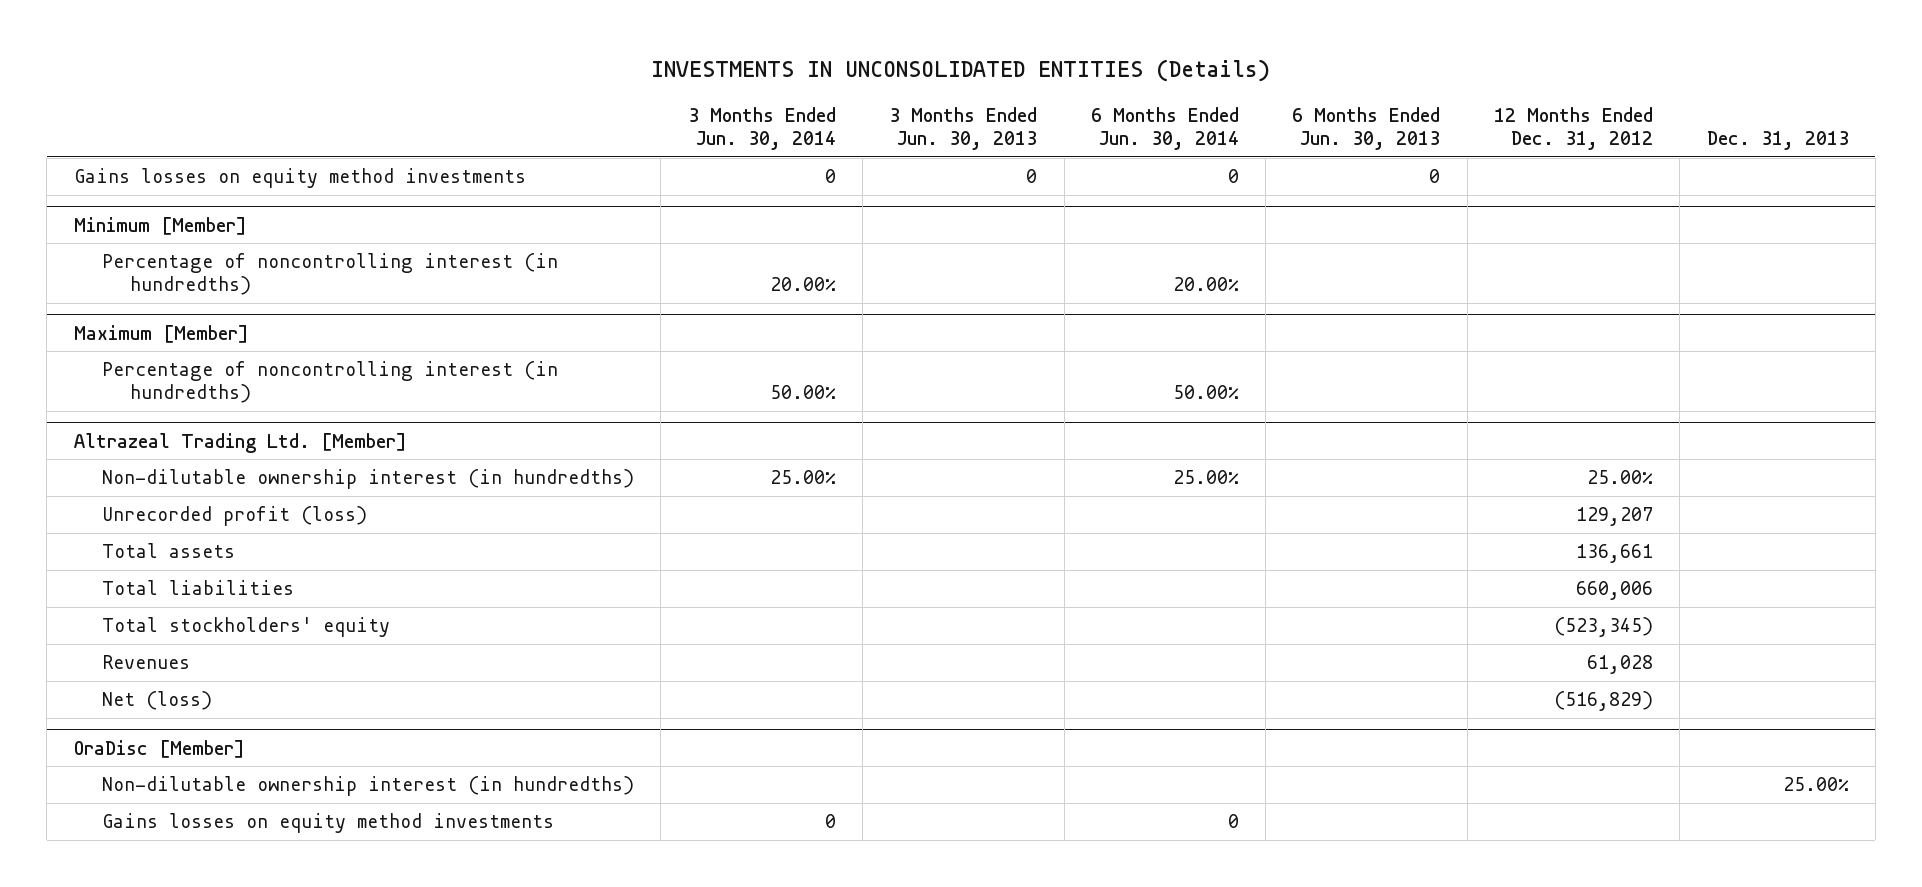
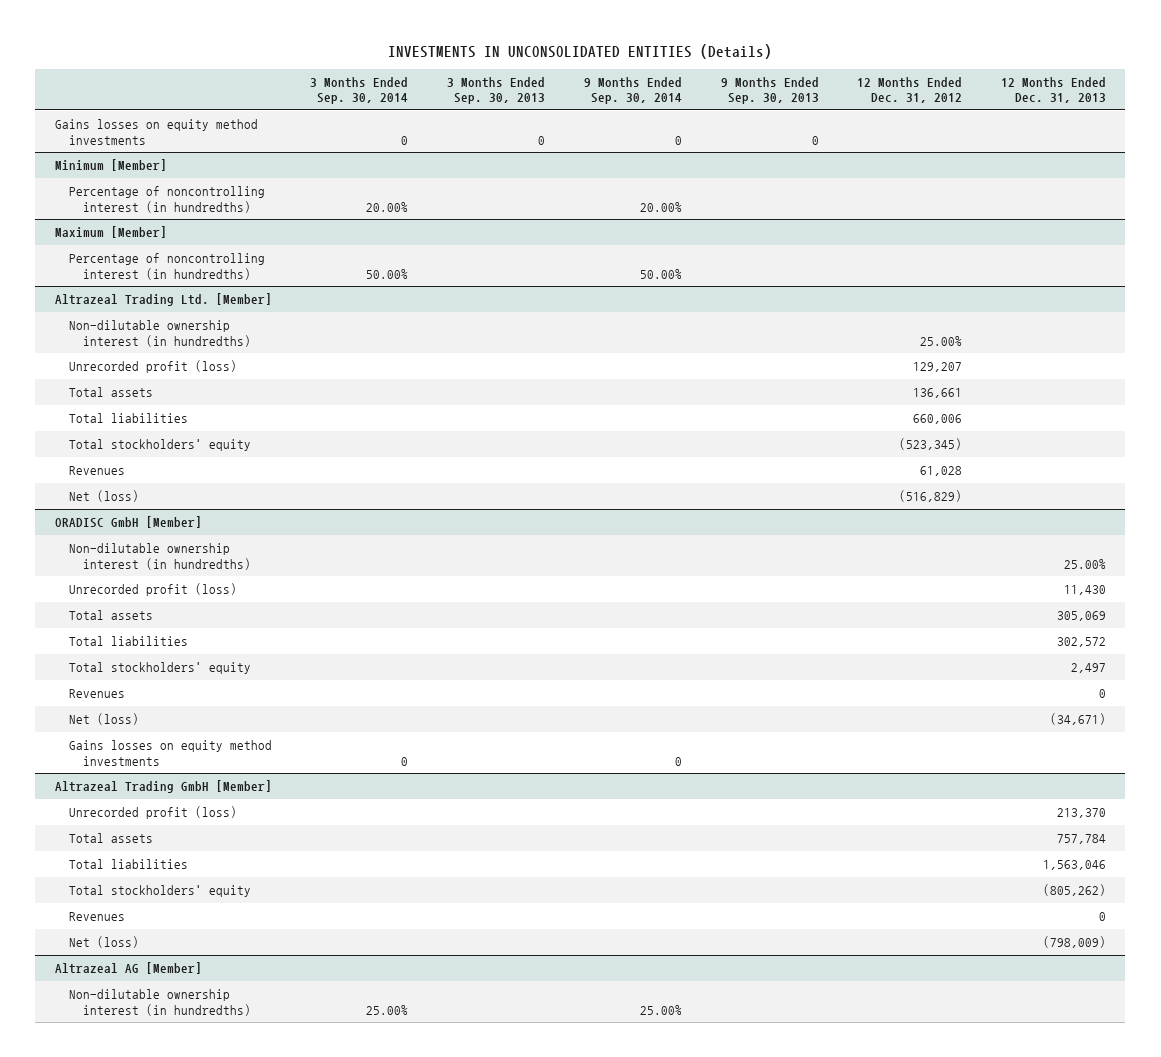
[687,107,836,151] 3 Months Ended Jun. 30, 2014 -> none
[889,107,1038,151] 3 Months Ended Jun. 30, 2013 -> none
[1090,107,1239,151] 6 Months Ended Jun. 30, 2014 -> none
[1292,107,1441,151] 6 Months Ended Jun. 30, 2013 -> none
[1706,131,1849,151] Dec. 31, 2013 -> none
none -> [310,76,409,105] 3 Months Ended Sep. 30, 2014
none -> [447,76,546,105] 3 Months Ended Sep. 30, 2013
none -> [583,76,682,105] 9 Months Ended Sep. 30, 2014
none -> [720,76,819,105] 9 Months Ended Sep. 30, 2013
none -> [1001,76,1107,104] 12 Months Ended Dec. 31, 2013
[73,739,245,758] OraDisc [Member] -> [54,515,202,528] ORADISC GmbH [Member]
none -> [68,582,237,596] Unrecorded profit (loss)
none -> [68,609,153,620] Total assets
none -> [68,635,188,646] Total liabilities
none -> [68,661,251,674] Total stockholders' equity
none -> [68,688,125,698] Revenues
none -> [68,712,139,725] Net (loss)
none -> [54,779,272,793] Altrazeal Trading GmbH [Member]
none -> [68,805,237,819] Unrecorded profit (loss)
none -> [68,832,153,843] Total assets
none -> [68,858,188,869] Total liabilities
none -> [68,884,251,897] Total stockholders' equity
none -> [68,911,125,921] Revenues
none -> [68,935,139,948] Net (loss)
none -> [54,961,202,974] Altrazeal AG [Member]
none -> [68,988,251,1016] Non-dilutable ownership interest (in hundredths)

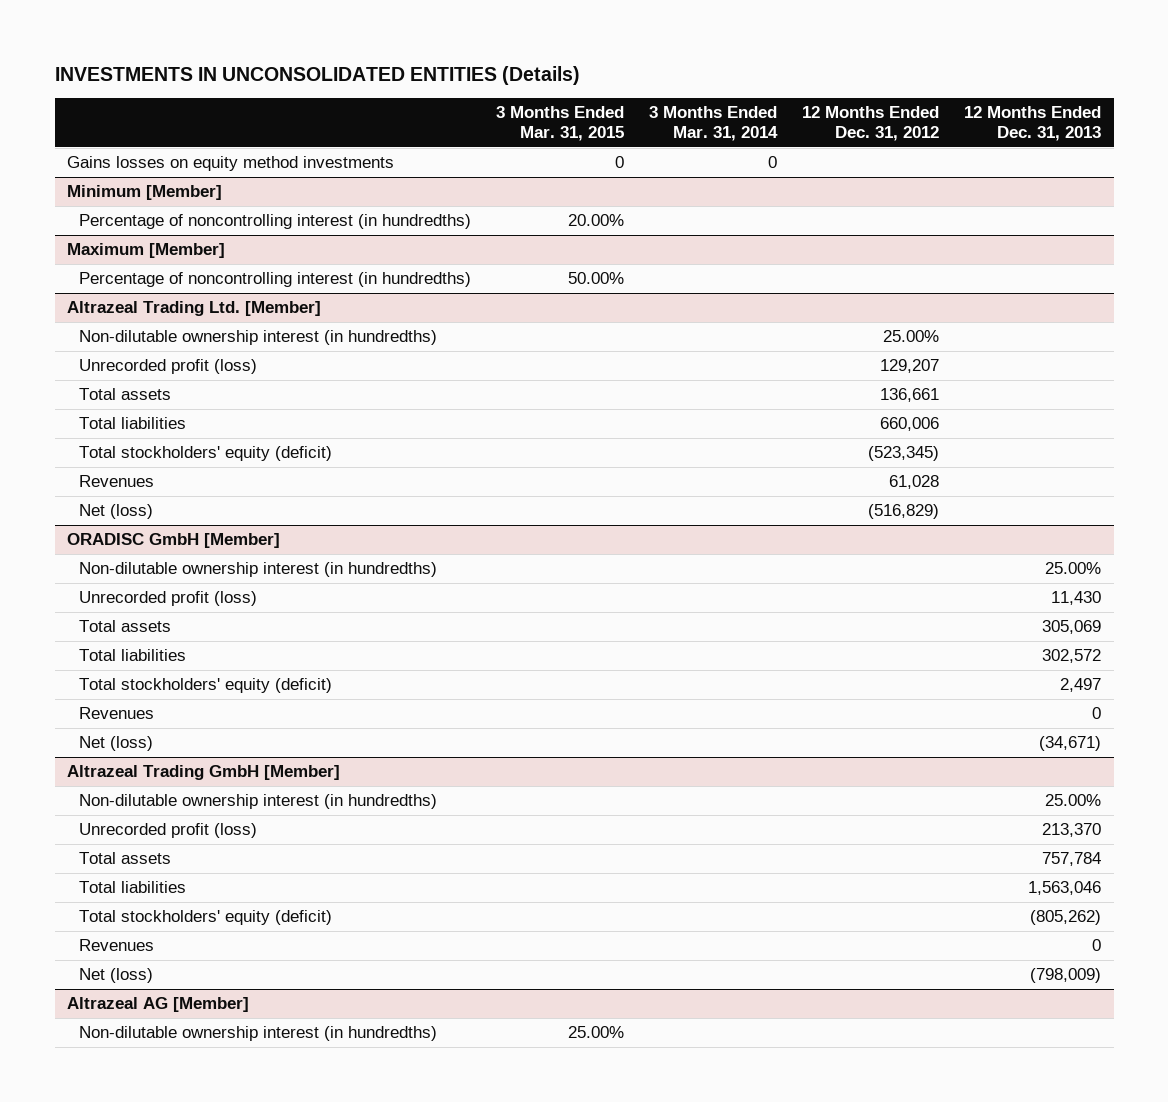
[310,76,409,105] 3 Months Ended Sep. 30, 2014 -> none
[447,76,546,105] 3 Months Ended Sep. 30, 2013 -> none
[583,76,682,105] 9 Months Ended Sep. 30, 2014 -> none
[720,76,819,105] 9 Months Ended Sep. 30, 2013 -> none
none -> [496,106,625,142] 3 Months Ended Mar. 31, 2015
none -> [649,106,779,142] 3 Months Ended Mar. 31, 2014
[68,438,251,451] Total stockholders' equity -> [79,446,333,462] Total stockholders' equity (deficit)
[68,661,251,674] Total stockholders' equity -> [79,678,333,694] Total stockholders' equity (deficit)
[68,739,272,766] Gains losses on equity method investments -> none
none -> [79,794,438,810] Non-dilutable ownership interest (in hundredths)
[68,884,251,897] Total stockholders' equity -> [79,910,333,926] Total stockholders' equity (deficit)

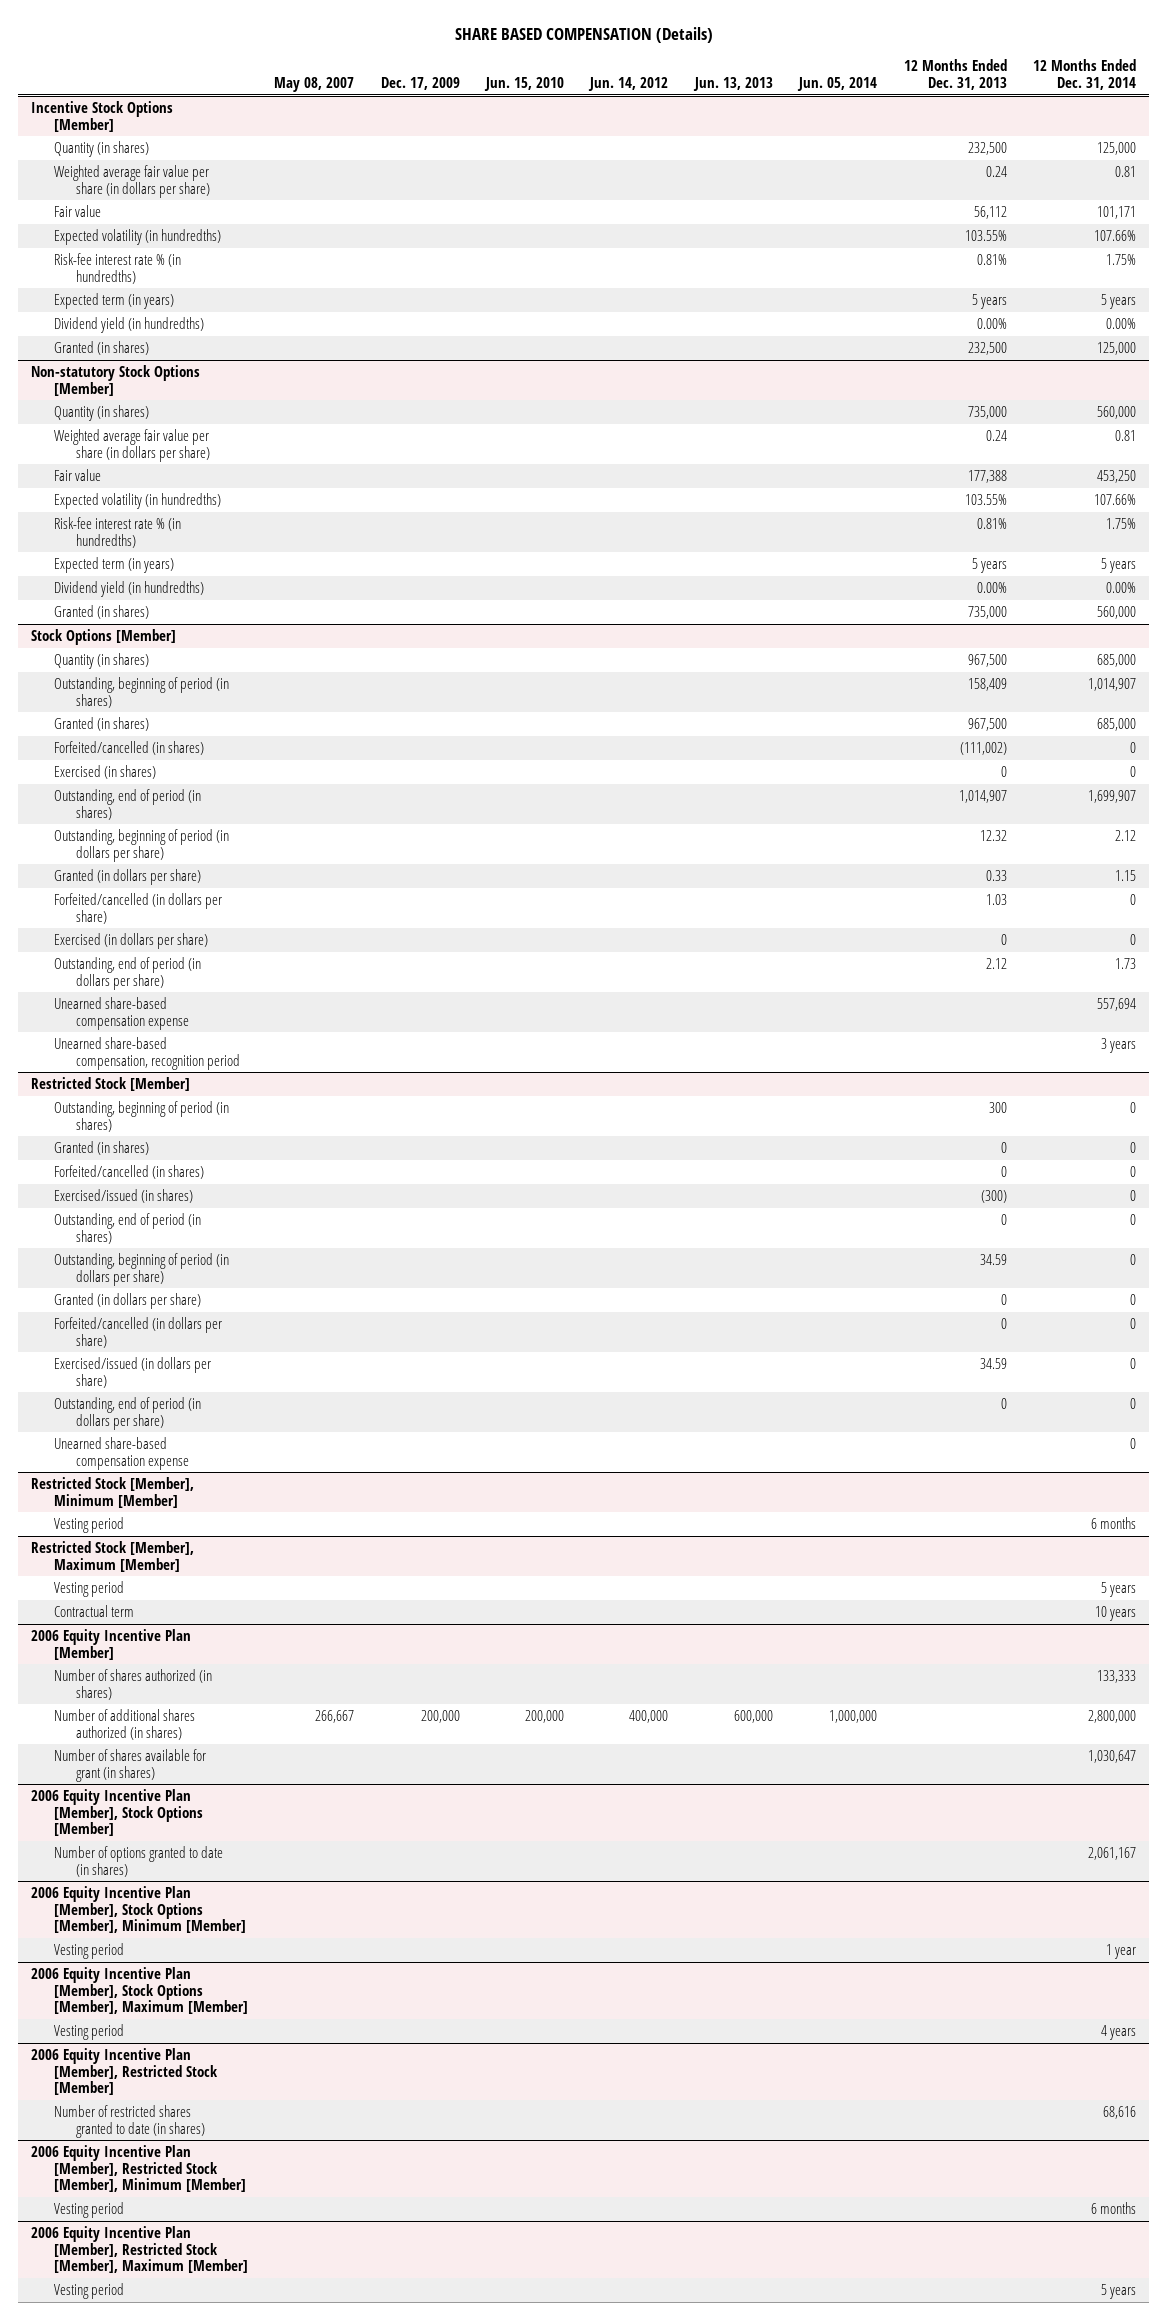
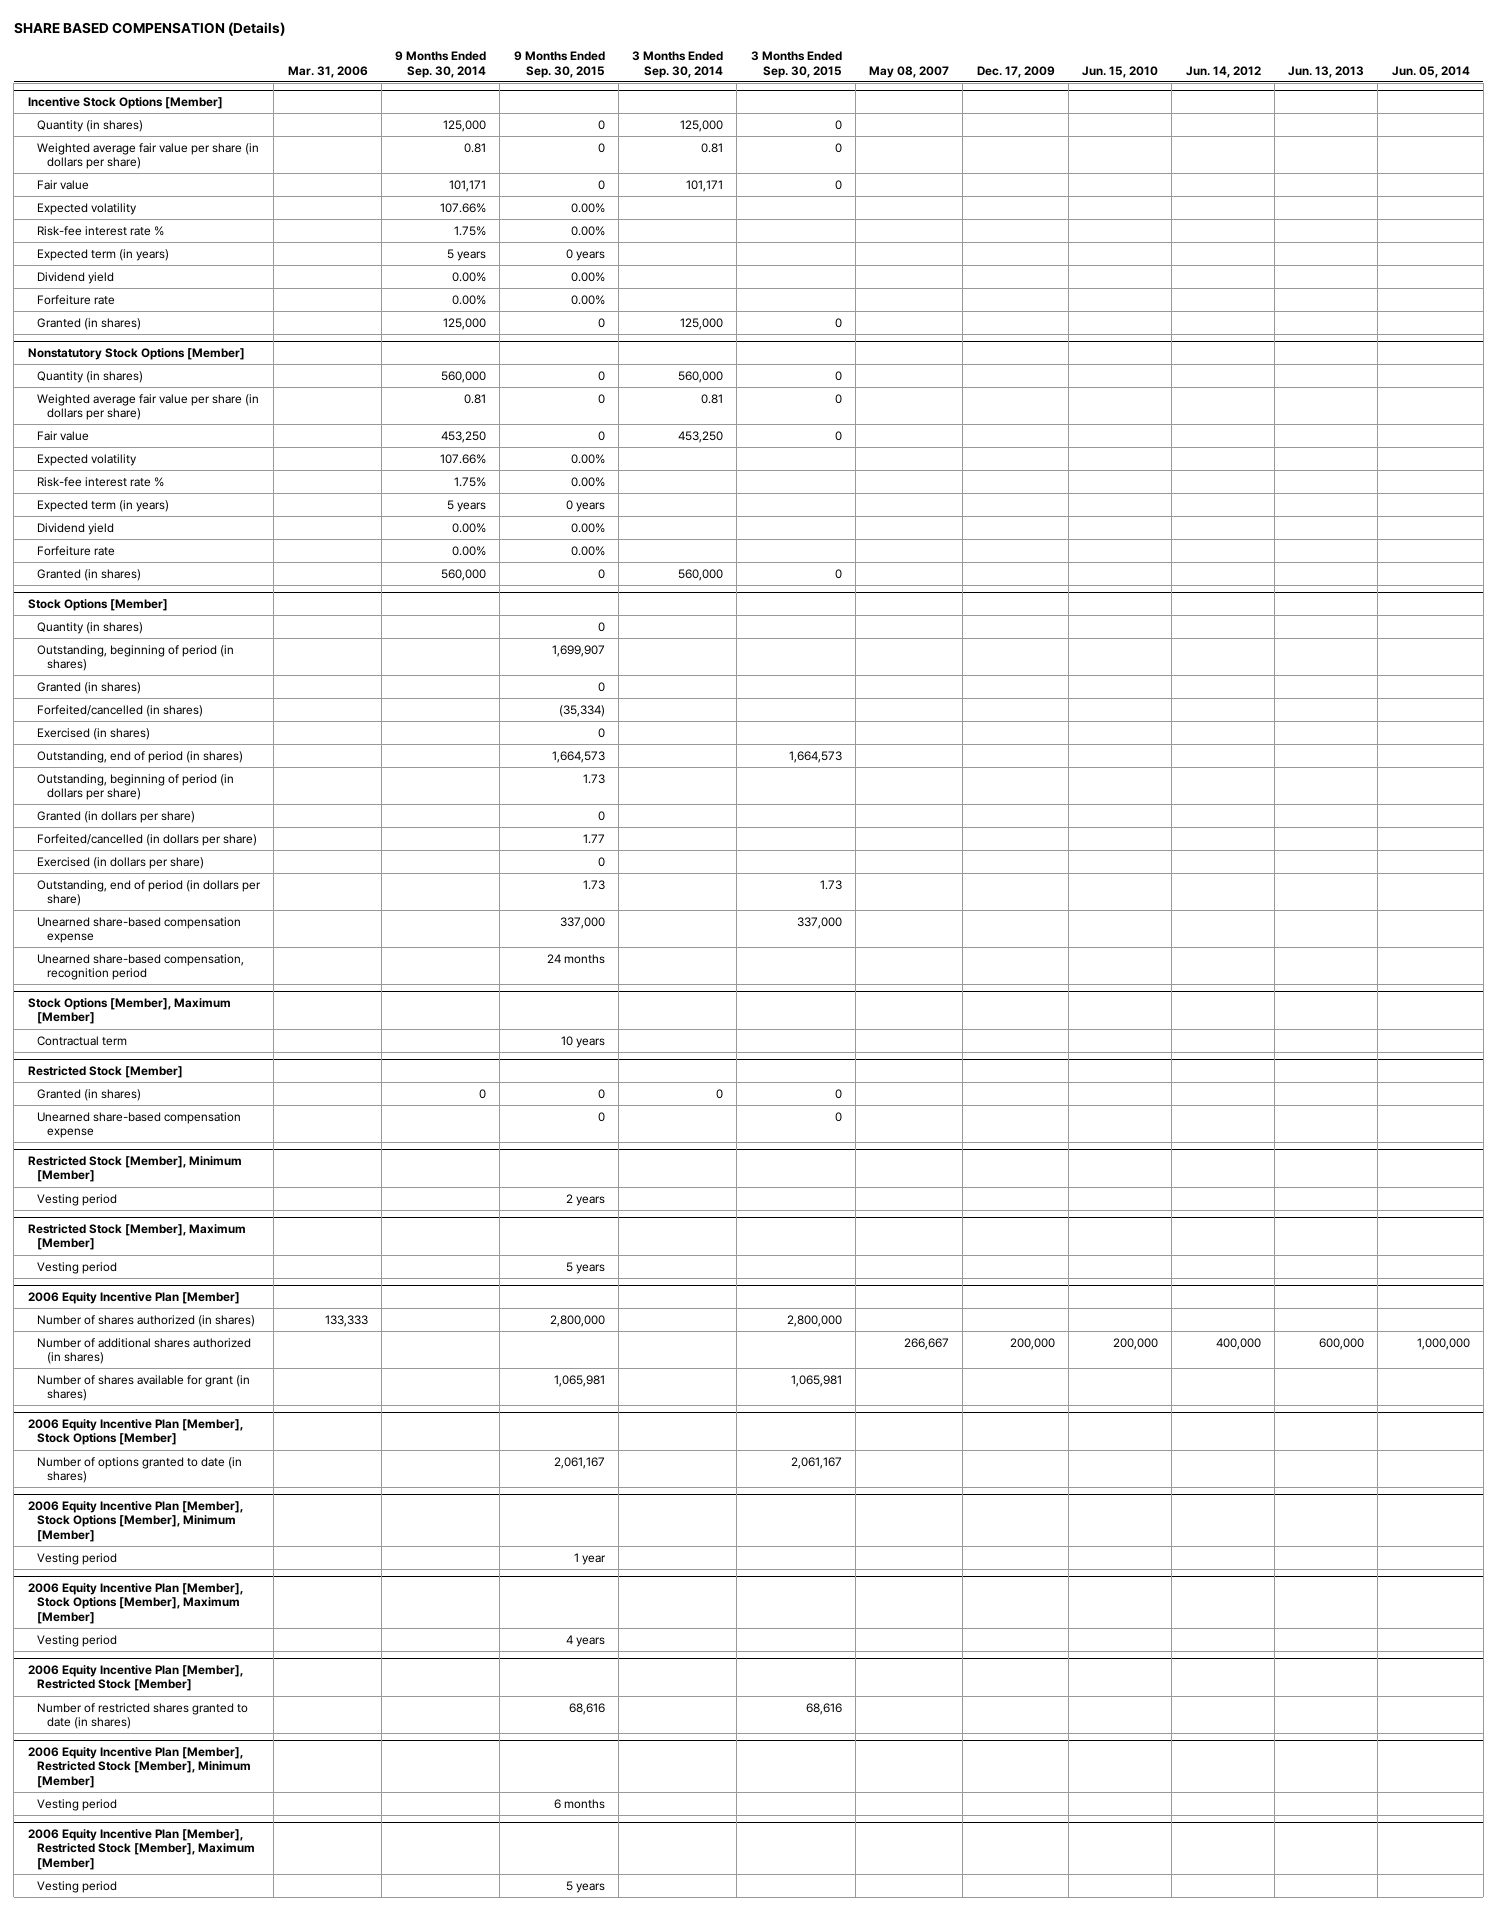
[903,59,1007,91] 12 Months Ended Dec. 31, 2013 -> none
[1032,59,1136,91] 12 Months Ended Dec. 31, 2014 -> none
none -> [287,65,368,78] Mar. 31, 2006
none -> [395,51,487,78] 9 Months Ended Sep. 30, 2014
none -> [513,51,605,78] 9 Months Ended Sep. 30, 2015
none -> [632,51,724,78] 3 Months Ended Sep. 30, 2014
none -> [750,51,842,78] 3 Months Ended Sep. 30, 2015
[53,228,221,245] Expected volatility (in hundredths) -> [37,202,138,215] Expected volatility
[53,252,181,284] Risk-fee interest rate % (in hundredths) -> [37,225,165,236] Risk-fee interest rate %
[53,316,204,333] Dividend yield (in hundredths) -> [37,271,115,284] Dividend yield
none -> [37,294,116,305] Forfeiture rate
[31,364,201,396] Non-statutory Stock Options [Member] -> [27,347,245,360] Nonstatutory Stock Options [Member]
[53,492,221,509] Expected volatility (in hundredths) -> [37,453,138,466] Expected volatility
[53,516,181,548] Risk-fee interest rate % (in hundredths) -> [37,476,165,487] Risk-fee interest rate %
[53,580,204,597] Dividend yield (in hundredths) -> [37,522,115,535] Dividend yield
none -> [37,545,116,556] Forfeiture rate
none -> [27,997,231,1025] Stock Options [Member], Maximum [Member]
none -> [37,1035,128,1046] Contractual term
[53,1100,229,1132] Outstanding, beginning of period (in shares) -> none
[53,1164,204,1179] Forfeited/cancelled (in shares) -> none
[53,1188,193,1203] Exercised/issued (in shares) -> none
[53,1212,201,1244] Outstanding, end of period (in shares) -> none
[53,1252,229,1286] Outstanding, beginning of period (in dollars per share) -> none
[53,1292,201,1309] Granted (in dollars per share) -> none
[53,1316,222,1348] Forfeited/cancelled (in dollars per share) -> none
[53,1356,211,1388] Exercised/issued (in dollars per share) -> none
[53,1396,201,1430] Outstanding, end of period (in dollars per share) -> none
[53,1604,134,1617] Contractual term -> none

